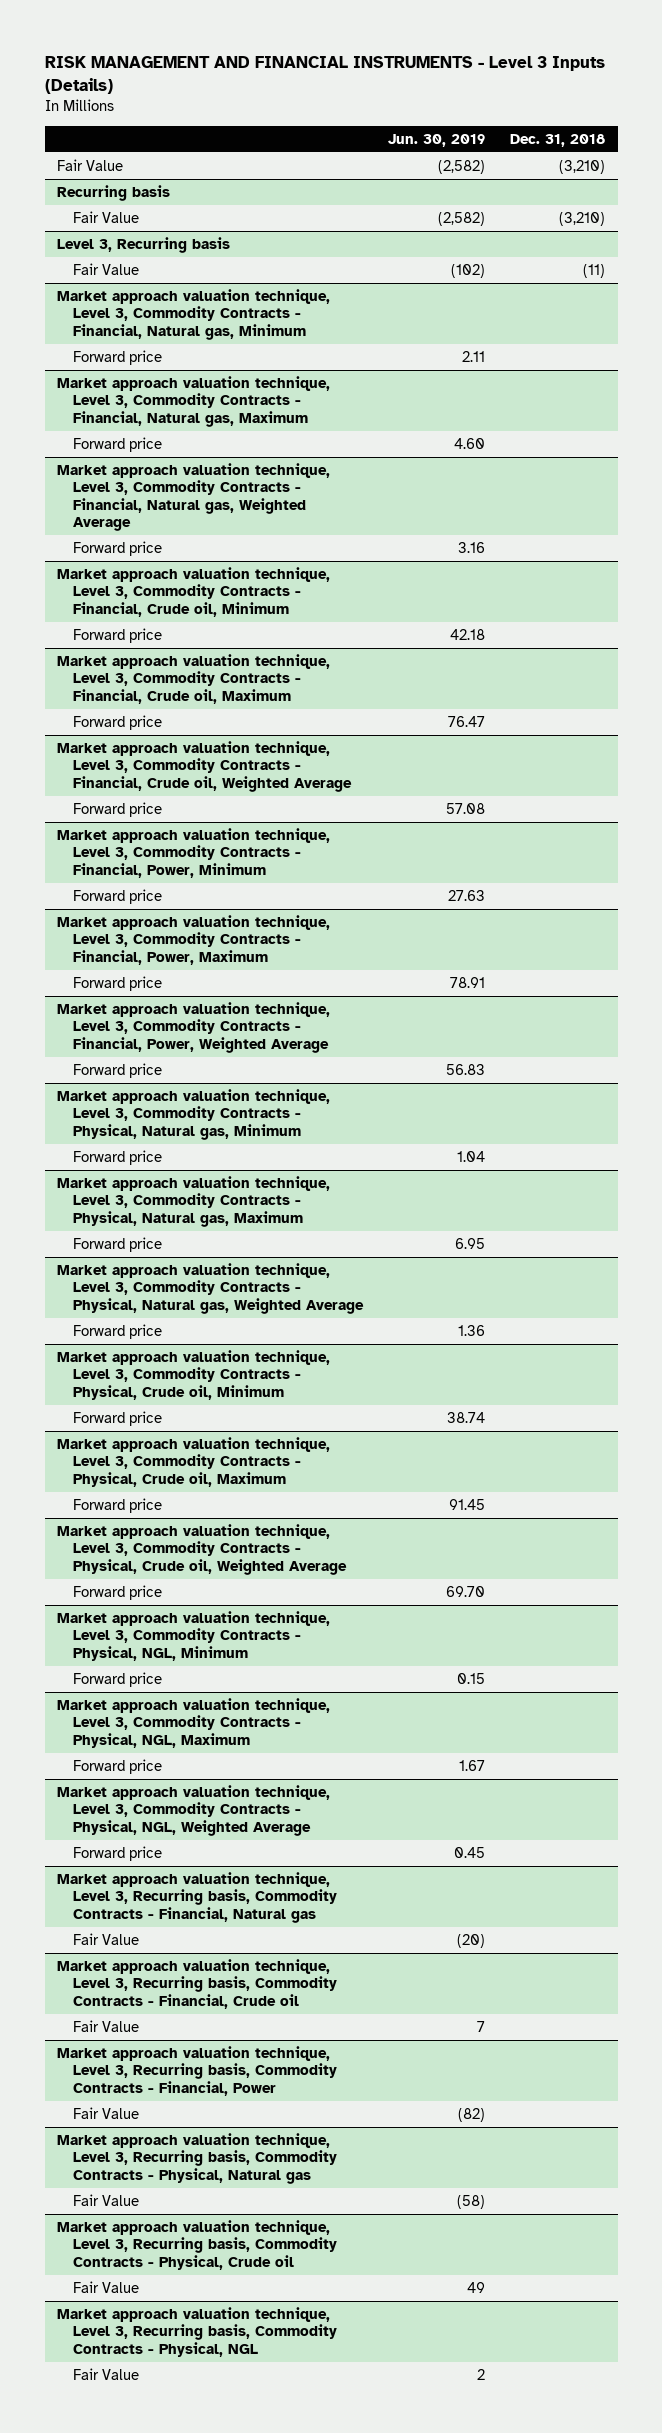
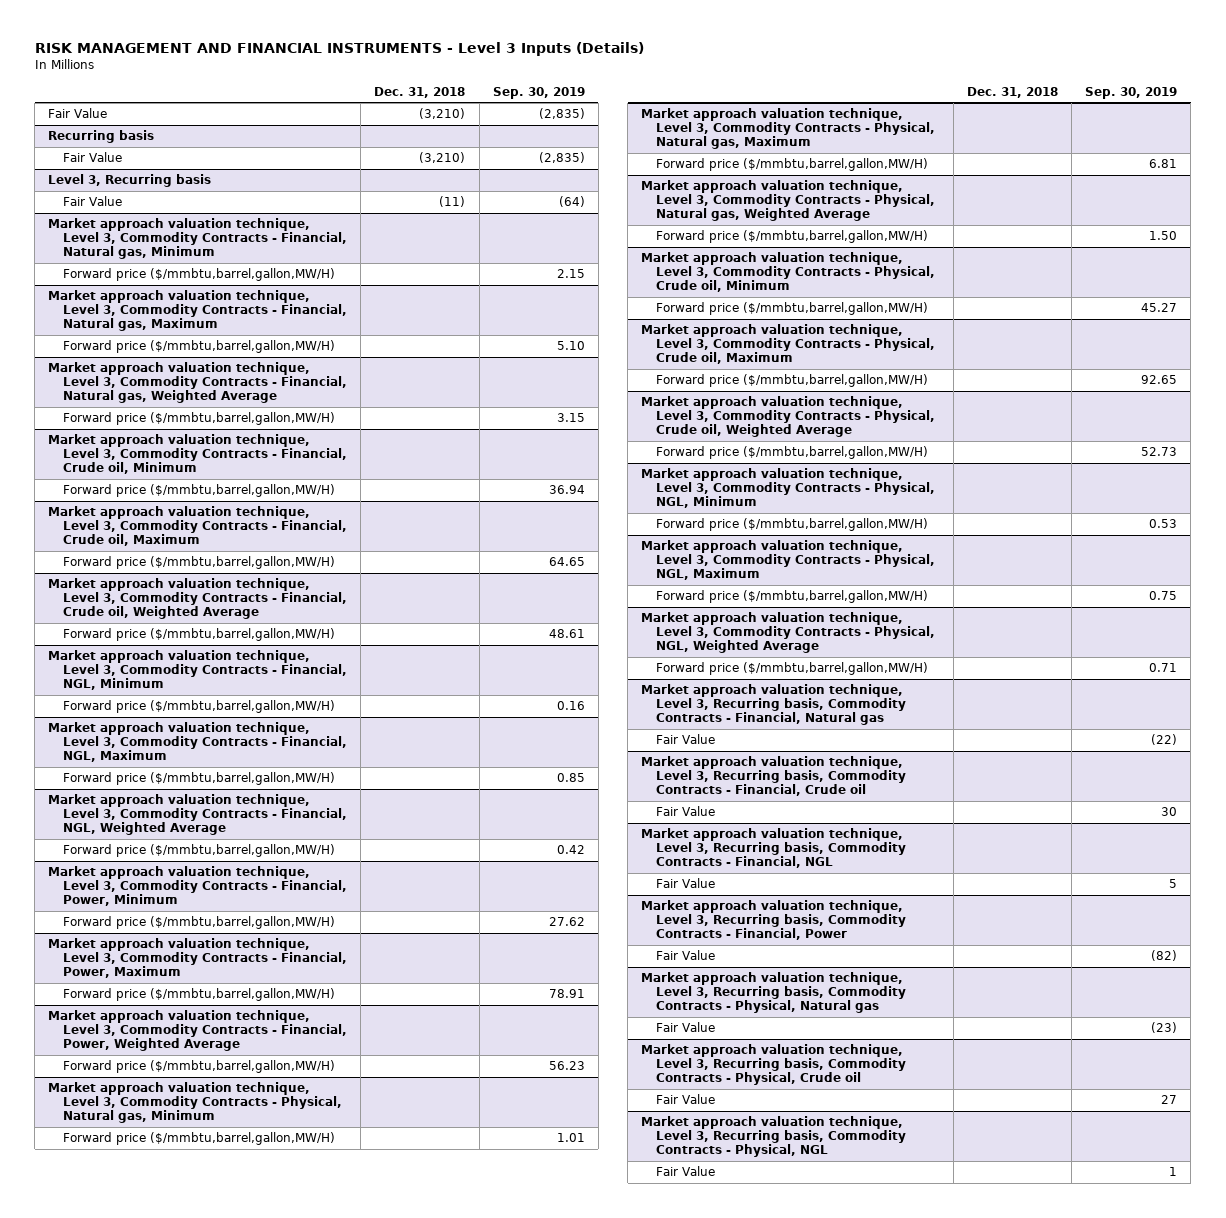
[388,134,486,148] Jun. 30, 2019 -> none
none -> [492,86,585,99] Sep. 30, 2019
[73,349,163,365] Forward price -> [63,268,336,282] Forward price ($/mmbtu,barrel,gallon,MW/H)
[73,436,163,452] Forward price -> [63,340,336,354] Forward price ($/mmbtu,barrel,gallon,MW/H)
[73,540,163,556] Forward price -> [63,412,336,426] Forward price ($/mmbtu,barrel,gallon,MW/H)
[73,627,163,643] Forward price -> [63,484,336,498] Forward price ($/mmbtu,barrel,gallon,MW/H)
[73,714,163,730] Forward price -> [63,556,336,570] Forward price ($/mmbtu,barrel,gallon,MW/H)
[73,801,163,817] Forward price -> [63,628,336,642] Forward price ($/mmbtu,barrel,gallon,MW/H)
none -> [48,650,348,691] Market approach valuation technique, Level 3, Commodity Contracts - Financial, NGL, Minimum
none -> [63,700,336,714] Forward price ($/mmbtu,barrel,gallon,MW/H)
none -> [48,722,348,763] Market approach valuation technique, Level 3, Commodity Contracts - Financial, NGL, Maximum
none -> [63,772,336,786] Forward price ($/mmbtu,barrel,gallon,MW/H)
none -> [48,794,348,836] Market approach valuation technique, Level 3, Commodity Contracts - Financial, NGL, Weighted Average
none -> [63,844,336,858] Forward price ($/mmbtu,barrel,gallon,MW/H)
[73,888,163,904] Forward price -> [63,916,336,930] Forward price ($/mmbtu,barrel,gallon,MW/H)
[73,975,163,991] Forward price -> [63,988,336,1002] Forward price ($/mmbtu,barrel,gallon,MW/H)
[73,1062,163,1078] Forward price -> [63,1060,336,1074] Forward price ($/mmbtu,barrel,gallon,MW/H)
[73,1149,163,1165] Forward price -> [63,1132,336,1146] Forward price ($/mmbtu,barrel,gallon,MW/H)
[73,1236,163,1252] Forward price -> [656,158,929,172] Forward price ($/mmbtu,barrel,gallon,MW/H)
[73,1323,163,1339] Forward price -> [656,230,929,244] Forward price ($/mmbtu,barrel,gallon,MW/H)
[73,1410,163,1426] Forward price -> [656,302,929,316] Forward price ($/mmbtu,barrel,gallon,MW/H)
[73,1497,163,1513] Forward price -> [656,374,929,388] Forward price ($/mmbtu,barrel,gallon,MW/H)
[73,1584,163,1600] Forward price -> [656,446,929,460] Forward price ($/mmbtu,barrel,gallon,MW/H)
[73,1671,163,1687] Forward price -> [656,518,929,532] Forward price ($/mmbtu,barrel,gallon,MW/H)
[73,1758,163,1774] Forward price -> [656,590,929,604] Forward price ($/mmbtu,barrel,gallon,MW/H)
[73,1845,163,1861] Forward price -> [656,662,929,676] Forward price ($/mmbtu,barrel,gallon,MW/H)
none -> [641,828,907,869] Market approach valuation technique, Level 3, Recurring basis, Commodity Contracts - Financial, NGL
none -> [656,878,716,889] Fair Value

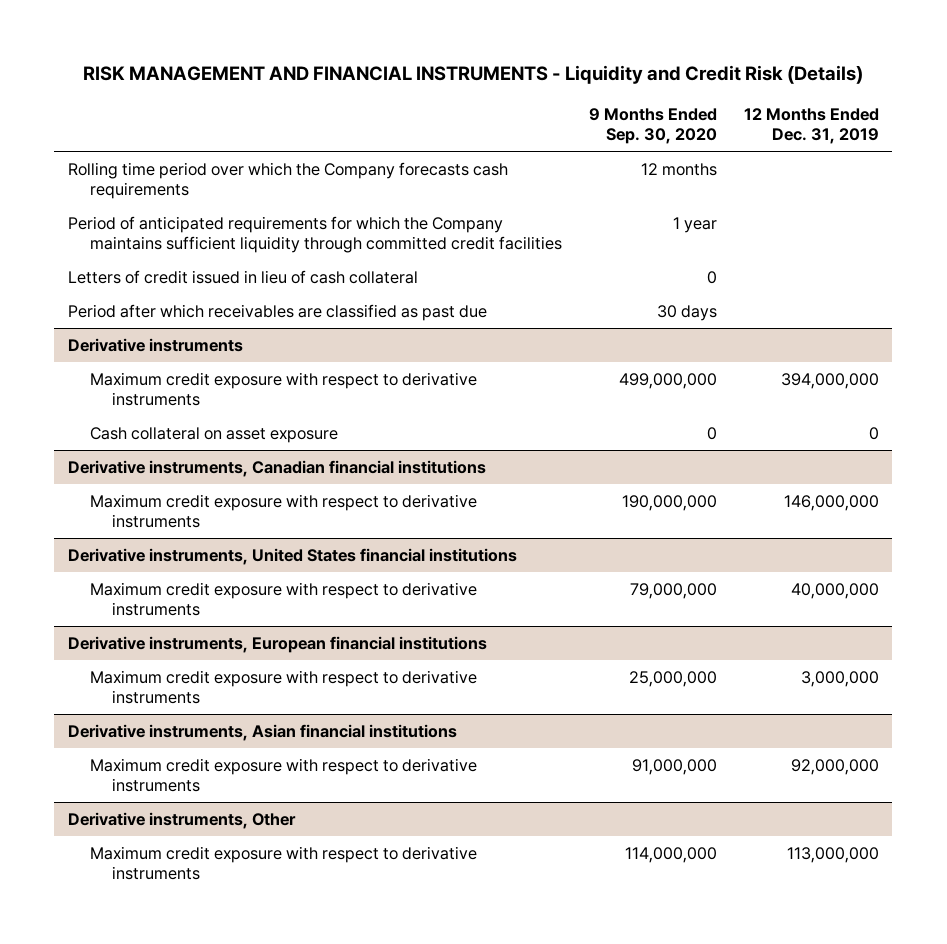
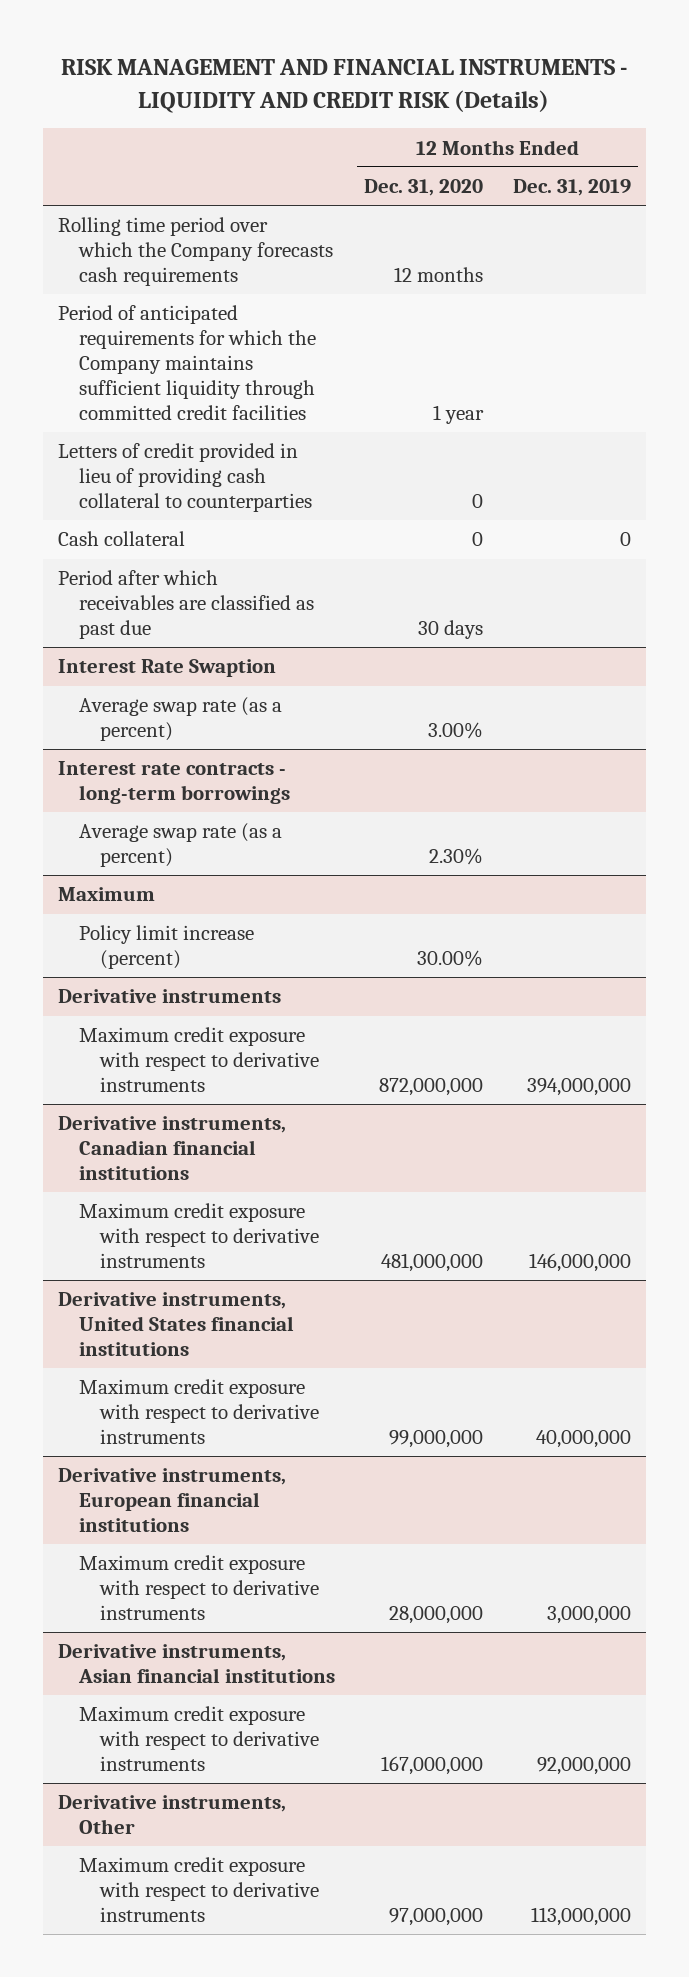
[83,65,864,85] RISK MANAGEMENT AND FINANCIAL INSTRUMENTS - Liquidity and Credit Risk (Details) -> [61,59,628,113] RISK MANAGEMENT AND FINANCIAL INSTRUMENTS - LIQUIDITY AND CREDIT RISK (Details)
[588,107,717,145] 9 Months Ended Sep. 30, 2020 -> none
none -> [364,179,484,197] Dec. 31, 2020
[67,269,418,284] Letters of credit issued in lieu of cash collateral -> [57,443,312,513] Letters of credit provided in lieu of providing cash collateral to counterparties
none -> [57,531,185,547] Cash collateral
none -> [57,659,276,678] Interest Rate Swaption
none -> [78,697,282,742] Average swap rate (as a percent)
none -> [57,761,290,805] Interest rate contracts - long-term borrowings
none -> [78,823,282,868] Average swap rate (as a percent)
none -> [57,887,155,902] Maximum
none -> [78,925,254,970] Policy limit increase (percent)
[89,426,338,443] Cash collateral on asset exposure -> none

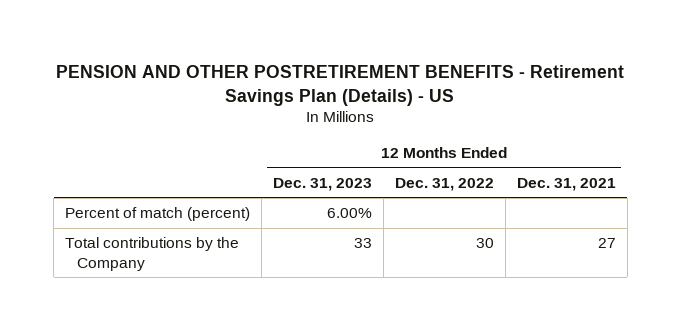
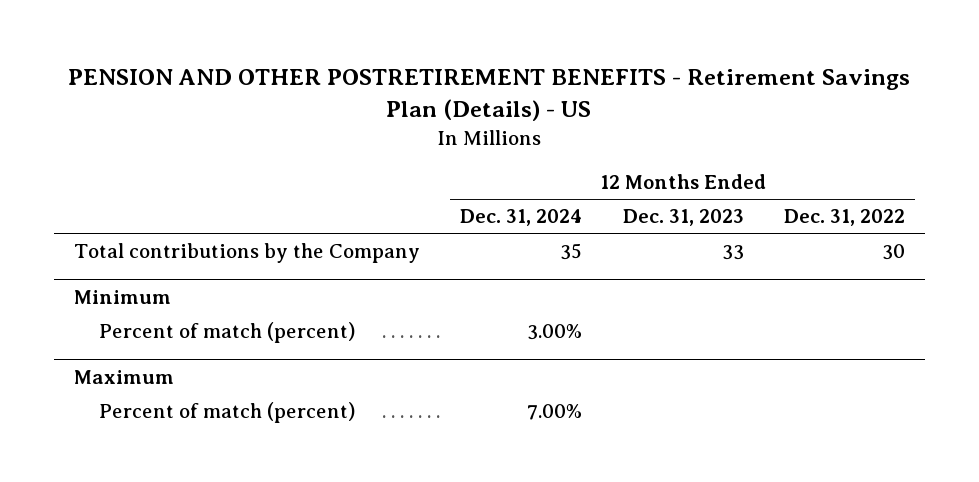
[516,177,616,191] Dec. 31, 2021 -> none
none -> [460,209,583,227] Dec. 31, 2024
[65,207,251,222] Percent of match (percent) -> none
none -> [73,289,171,304] Minimum
none -> [99,322,356,344] Percent of match (percent)
none -> [73,369,174,384] Maximum
none -> [99,402,356,424] Percent of match (percent)

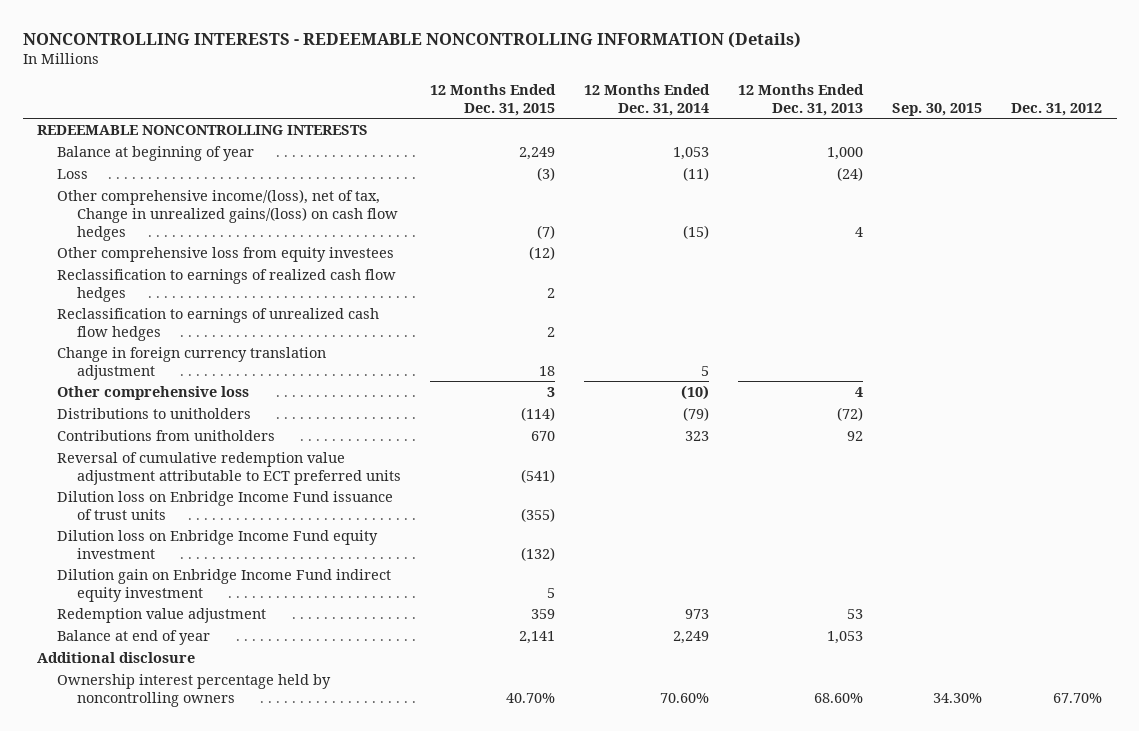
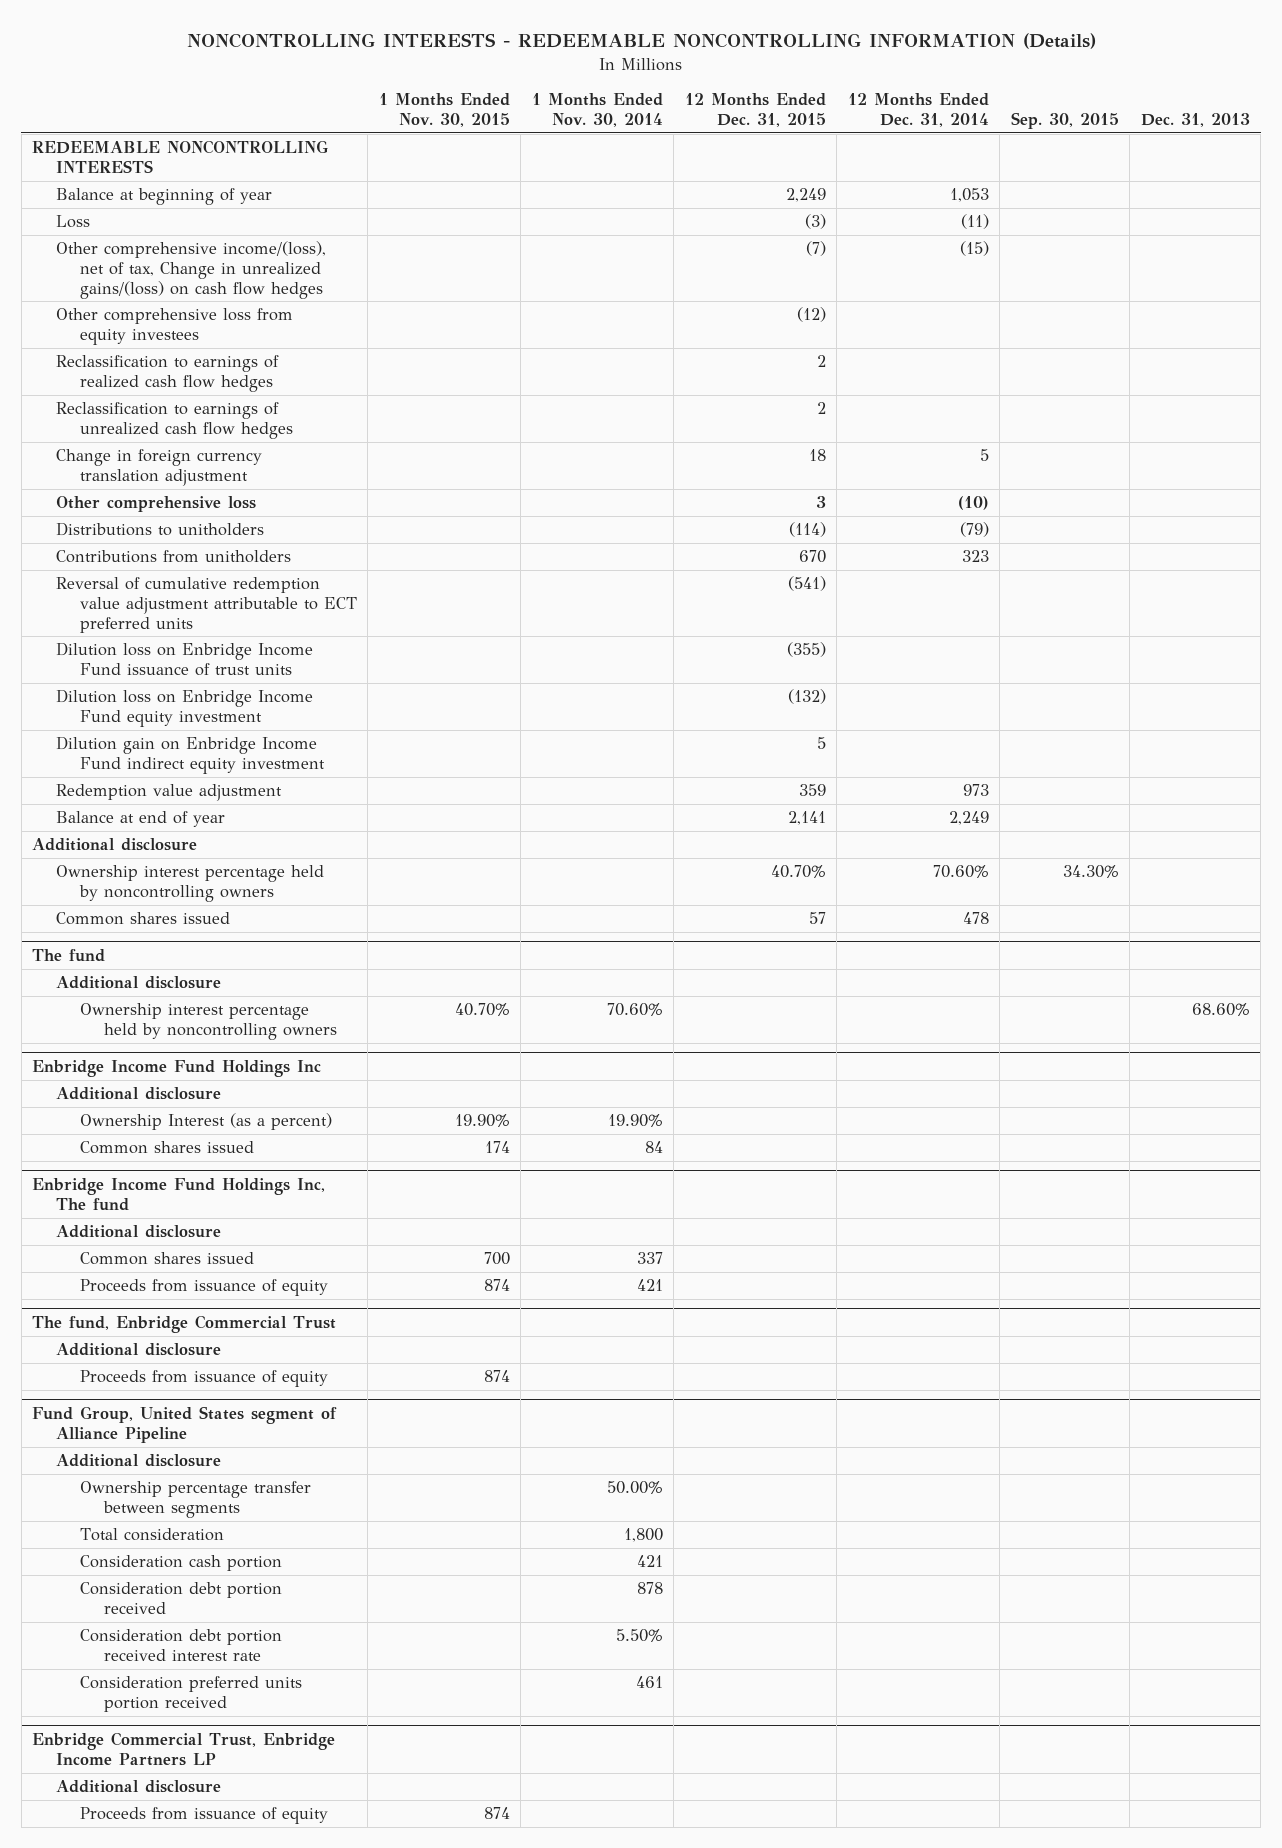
[738,83,865,116] 12 Months Ended Dec. 31, 2013 -> none
[1011,102,1103,116] Dec. 31, 2012 -> none
none -> [378,93,510,128] 1 Months Ended Nov. 30, 2015
none -> [531,93,663,128] 1 Months Ended Nov. 30, 2014
none -> [1140,113,1250,128] Dec. 31, 2013
none -> [56,912,231,926] Common shares issued
none -> [32,949,106,963] The fund
none -> [56,976,222,990] Additional disclosure
none -> [79,1003,337,1040] Ownership interest percentage held by noncontrolling owners
none -> [32,1060,322,1078] Enbridge Income Fund Holdings Inc
none -> [56,1087,222,1101] Additional disclosure
none -> [79,1113,332,1131] Ownership Interest (as a percent)
none -> [79,1141,254,1155] Common shares issued
none -> [32,1178,326,1211] Enbridge Income Fund Holdings Inc, The fund
none -> [56,1225,222,1239] Additional disclosure
none -> [79,1252,254,1266] Common shares issued
none -> [79,1279,328,1297] Proceeds from issuance of equity
none -> [32,1315,337,1334] The fund, Enbridge Commercial Trust
none -> [56,1343,222,1357] Additional disclosure
none -> [79,1370,328,1388] Proceeds from issuance of equity
none -> [32,1406,338,1443] Fund Group, United States segment of Alliance Pipeline
none -> [56,1454,222,1468] Additional disclosure
none -> [79,1481,311,1518] Ownership percentage transfer between segments
none -> [79,1528,224,1542] Total consideration
none -> [79,1555,282,1572] Consideration cash portion
none -> [79,1582,282,1614] Consideration debt portion received
none -> [79,1629,282,1661] Consideration debt portion received interest rate
none -> [79,1676,302,1712] Consideration preferred units portion received
none -> [32,1732,336,1766] Enbridge Commercial Trust, Enbridge Income Partners LP
none -> [56,1780,222,1794] Additional disclosure
none -> [79,1807,328,1825] Proceeds from issuance of equity

